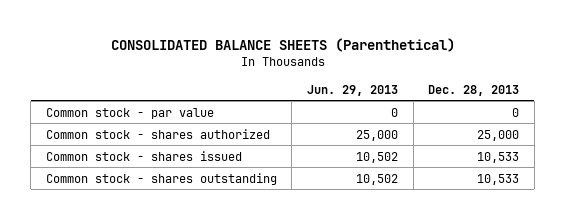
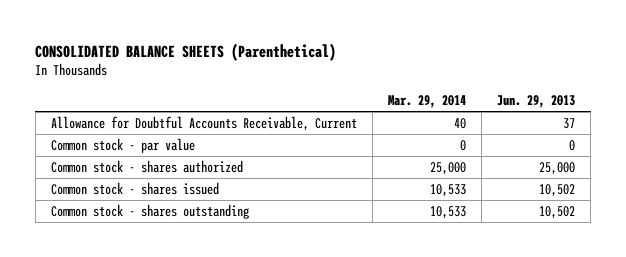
[428,84,520,96] Dec. 28, 2013 -> none
none -> [387,95,466,109] Mar. 29, 2014
none -> [50,115,357,131] Allowance for Doubtful Accounts Receivable, Current

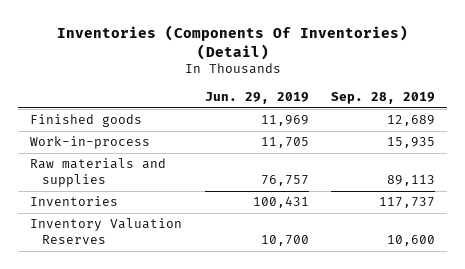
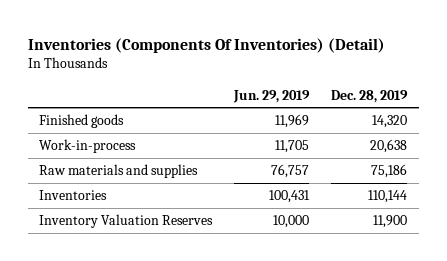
[331,92,436,105] Sep. 28, 2019 -> none
none -> [331,89,409,103] Dec. 28, 2019
[260,235,309,247] 10,700 -> [273,215,310,229] 10,000

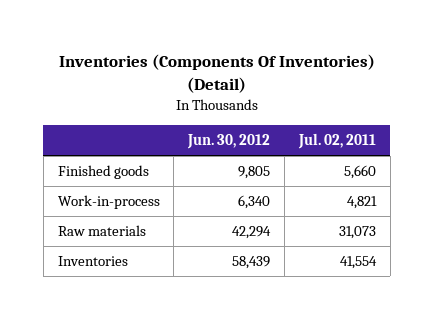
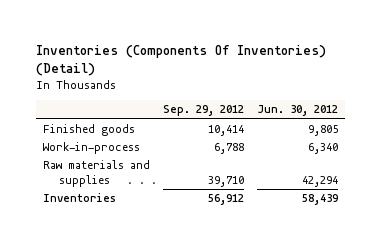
[297,133,376,150] Jul. 02, 2011 -> none
none -> [163,105,245,117] Sep. 29, 2012
[57,225,146,237] Raw materials -> [42,160,150,187] Raw materials and supplies

